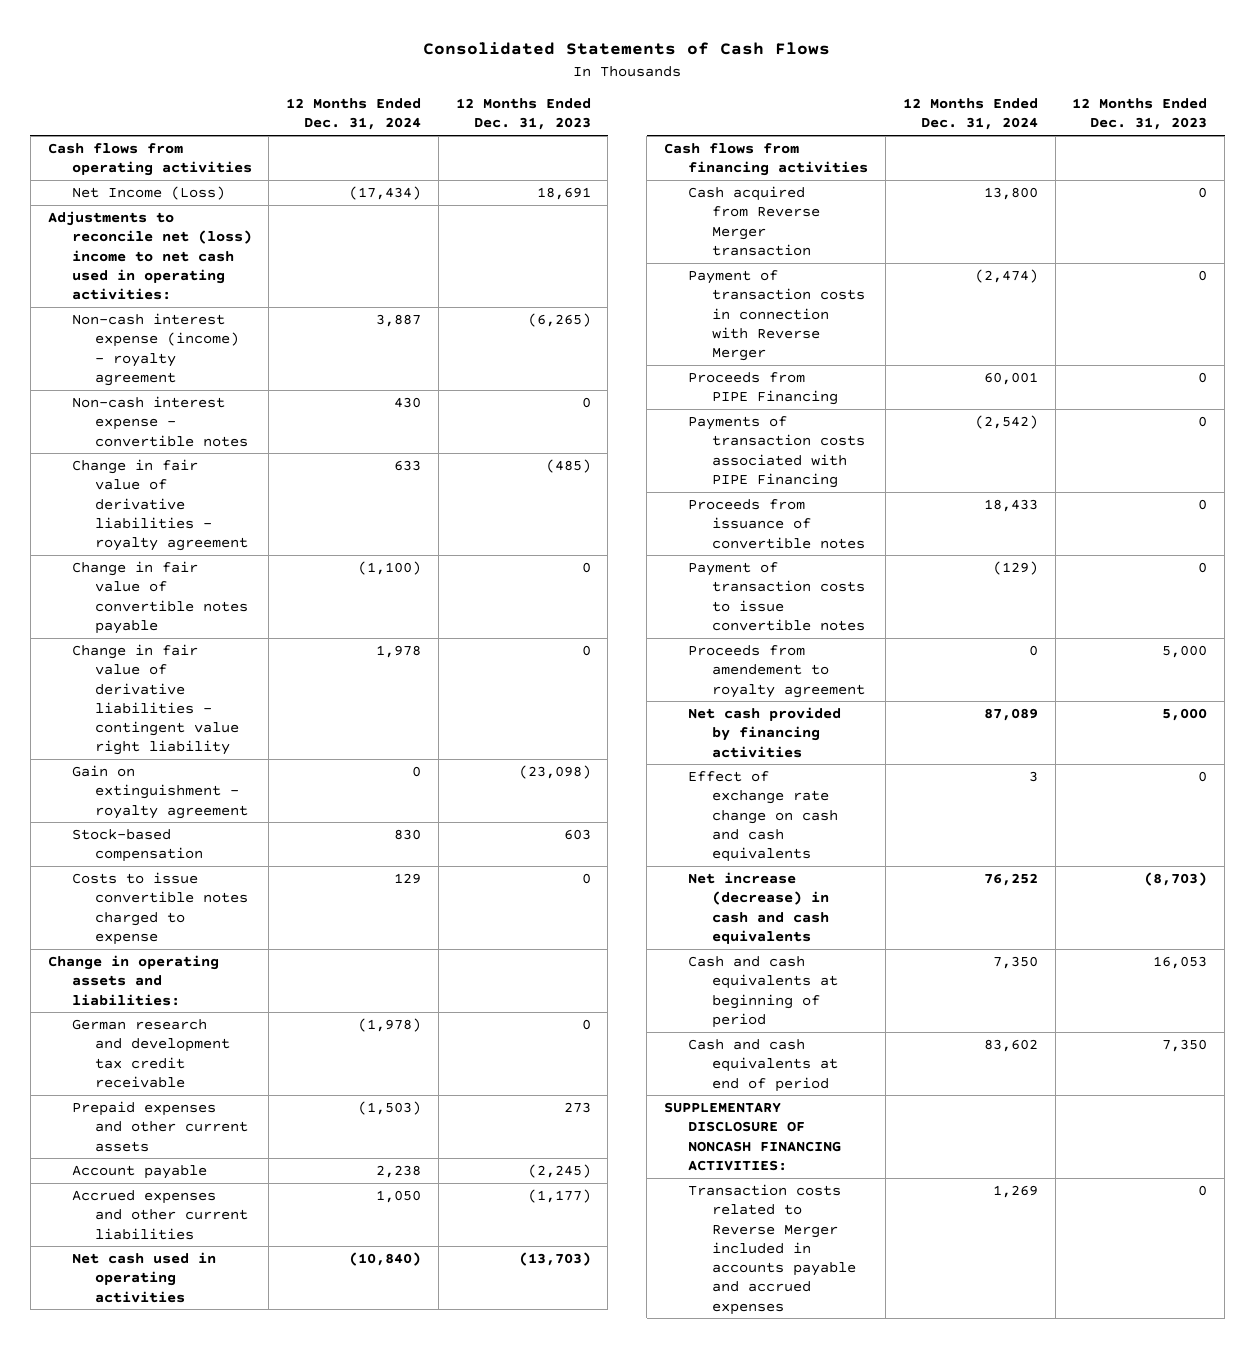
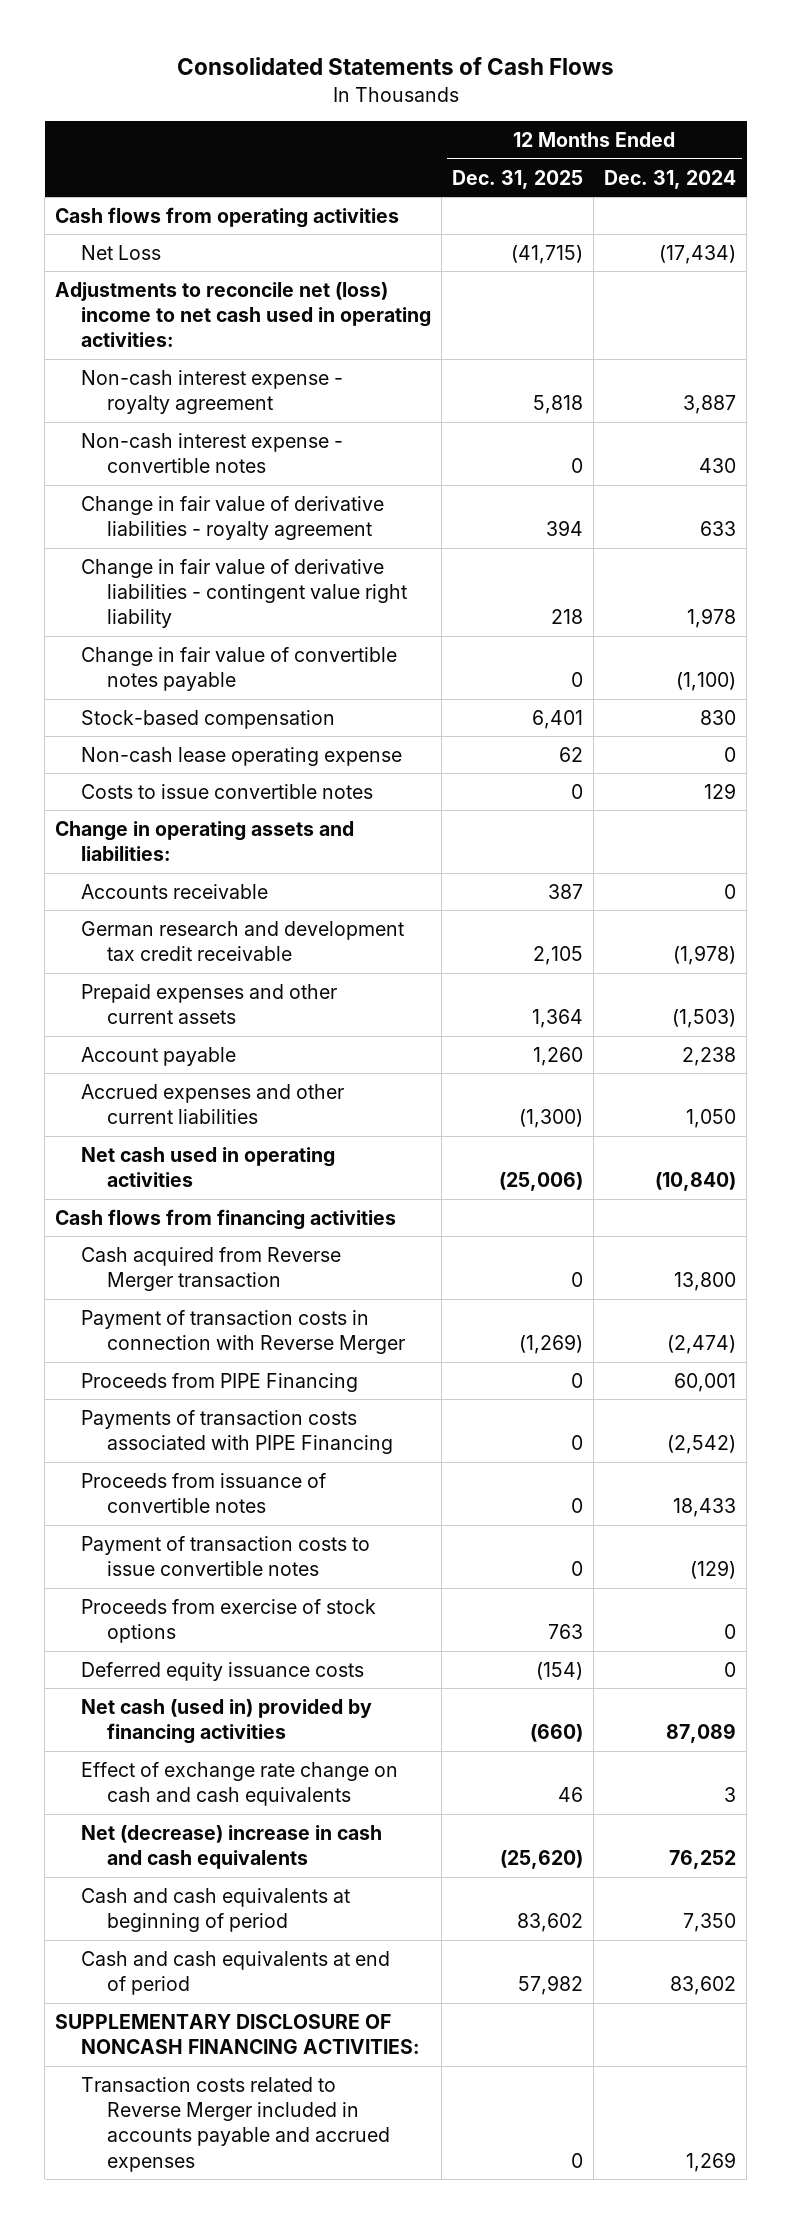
[455,98,591,131] 12 Months Ended Dec. 31, 2023 -> none
none -> [452,169,584,189] Dec. 31, 2025
[71,186,225,201] Net Income (Loss) -> [81,244,162,260] Net Loss
[71,313,240,386] Non-cash interest expense (income) - royalty agreement -> [81,369,344,415] Non-cash interest expense - royalty agreement
[71,765,249,819] Gain on extinguishment - royalty agreement -> none
[71,561,249,634] Change in fair value of convertible notes payable -> [81,646,398,692] Change in fair value of convertible notes payable
none -> [81,746,403,766] Non-cash lease operating expense
[71,872,249,945] Costs to issue convertible notes charged to expense -> [81,783,374,799] Costs to issue convertible notes
none -> [81,883,269,899] Accounts receivable
[688,645,866,698] Proceeds from amendement to royalty agreement -> none
none -> [81,1598,377,1644] Proceeds from exercise of stock options
none -> [81,1661,365,1681] Deferred equity issuance costs
[688,707,842,758] Net cash provided by financing activities -> [81,1698,373,1745] Net cash (used in) provided by financing activities
[688,872,830,944] Net increase (decrease) in cash and cash equivalents -> [81,1824,383,1870] Net (decrease) increase in cash and cash equivalents

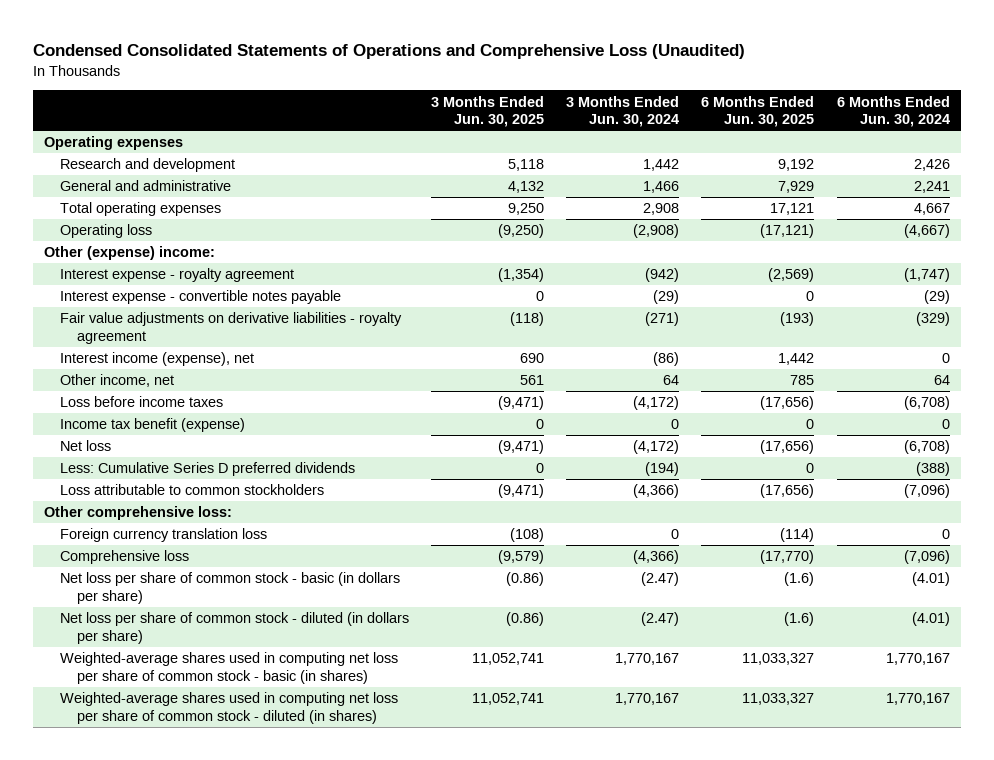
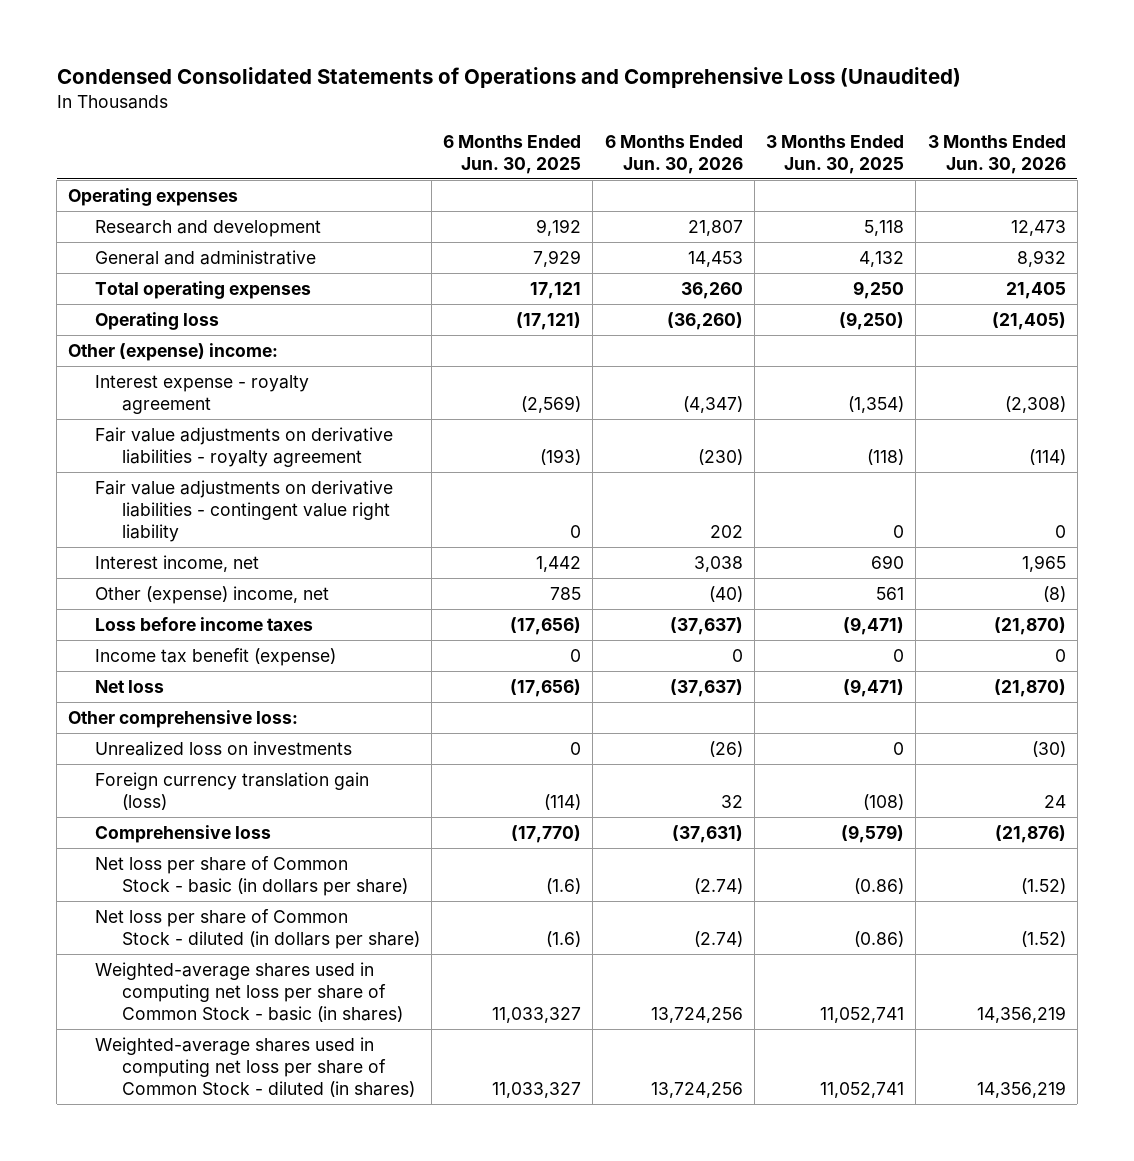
[566,95,680,128] 3 Months Ended Jun. 30, 2024 -> none
[836,95,950,128] 6 Months Ended Jun. 30, 2024 -> none
none -> [604,134,743,174] 6 Months Ended Jun. 30, 2026
none -> [927,134,1066,174] 3 Months Ended Jun. 30, 2026
[60,290,342,305] Interest expense - convertible notes payable -> none
none -> [95,479,394,543] Fair value adjustments on derivative liabilities - contingent value right liability
[60,352,255,367] Interest income (expense), net -> [95,554,260,572] Interest income, net
[60,374,175,388] Other income, net -> [95,585,330,604] Other (expense) income, net
[60,462,356,477] Less: Cumulative Series D preferred dividends -> none
[60,484,325,496] Loss attributable to common stockholders -> none
none -> [95,740,353,756] Unrealized loss on investments
[60,528,268,543] Foreign currency translation loss -> [95,771,370,810] Foreign currency translation gain (loss)
[60,572,401,604] Net loss per share of common stock - basic (in dollars per share) -> [95,855,408,896] Net loss per share of Common Stock - basic (in dollars per share)
[60,612,410,644] Net loss per share of common stock - diluted (in dollars per share) -> [95,908,420,949] Net loss per share of Common Stock - diluted (in dollars per share)
[60,652,399,684] Weighted-average shares used in computing net loss per share of common stock - basic (in shares) -> [95,961,403,1023] Weighted-average shares used in computing net loss per share of Common Stock - basic (in shares)
[60,692,399,724] Weighted-average shares used in computing net loss per share of common stock - diluted (in shares) -> [95,1036,415,1098] Weighted-average shares used in computing net loss per share of Common Stock - diluted (in shares)

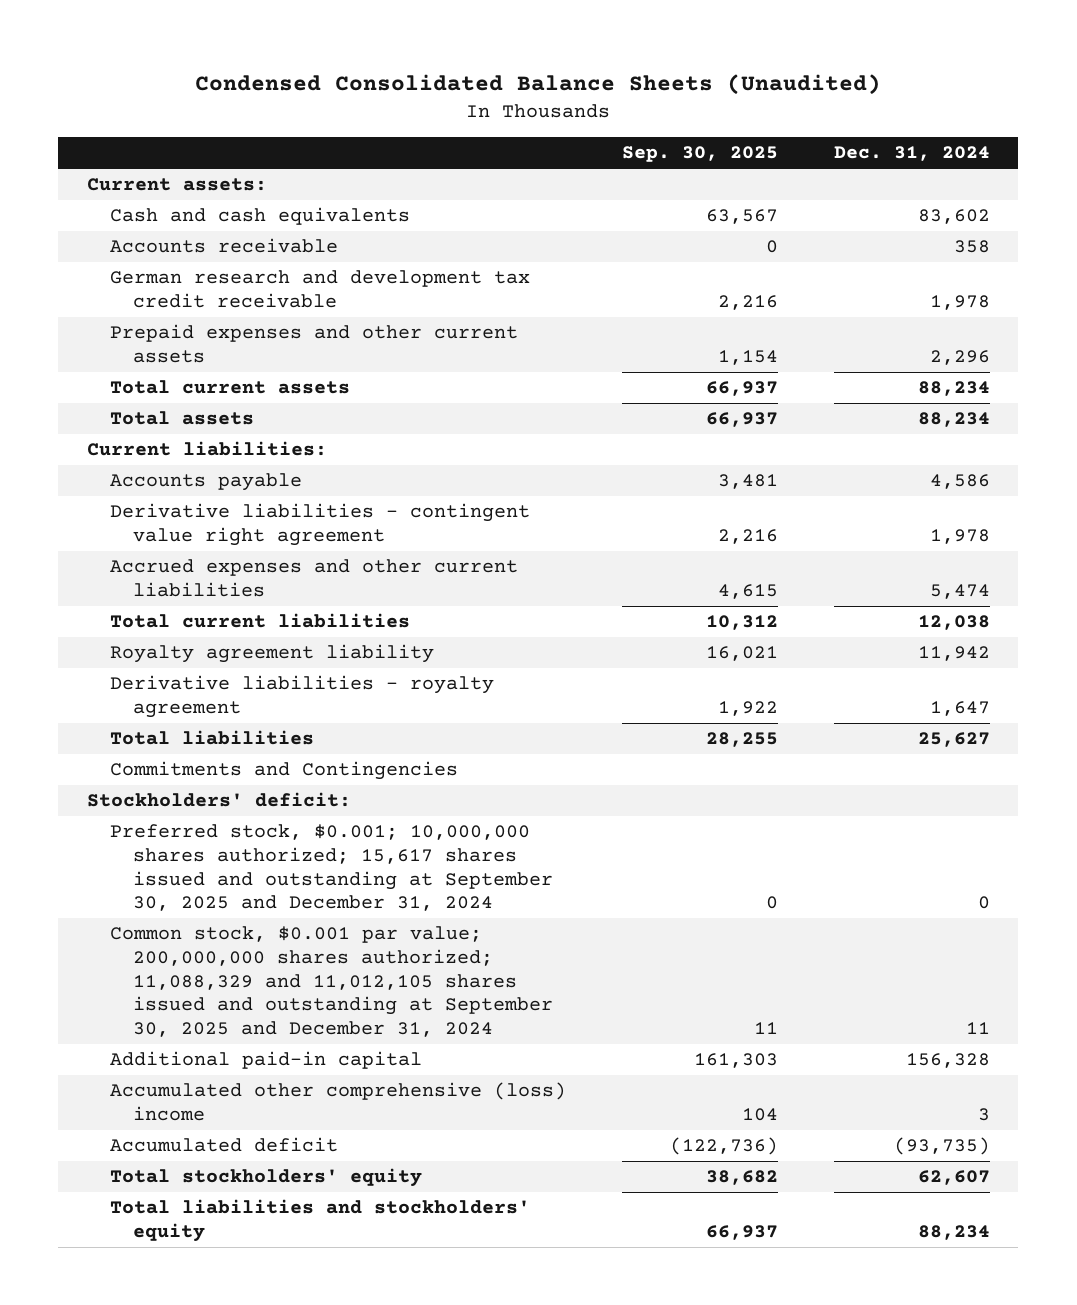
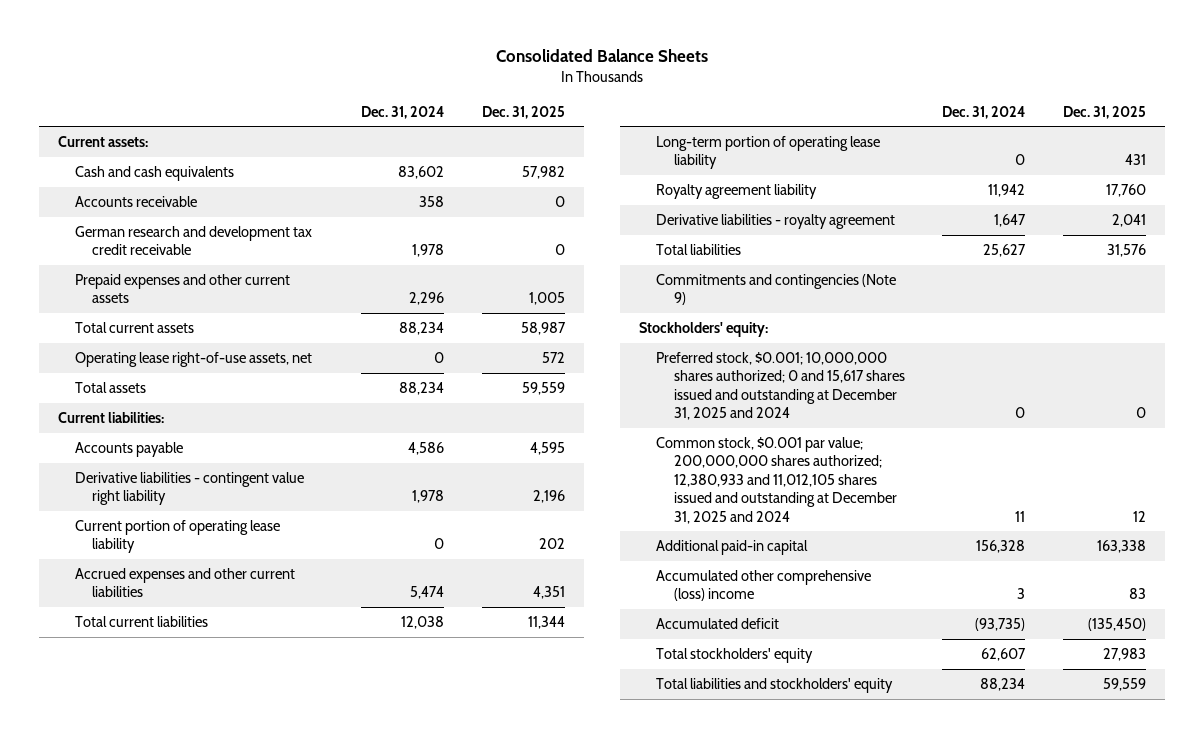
[195,73,882,95] Condensed Consolidated Balance Sheets (Unaudited) -> [495,49,708,63] Consolidated Balance Sheets
[621,146,778,163] Sep. 30, 2025 -> none
none -> [481,105,565,119] Dec. 31, 2025
none -> [75,351,313,367] Operating lease right-of-use assets, net
[109,503,530,547] Derivative liabilities - contingent value right agreement -> [75,471,305,506] Derivative liabilities - contingent value right liability
none -> [75,519,281,554] Current portion of operating lease liability
none -> [656,135,881,170] Long-term portion of operating lease liability
[109,761,458,781] Commitments and Contingencies -> [656,273,897,306] Commitments and contingencies (Note 9)
[86,792,351,808] Stockholders' deficit: -> [639,321,769,337] Stockholders' equity:
[109,824,553,912] Preferred stock, $0.001; 10,000,000 shares authorized; 15,617 shares issued and outstanding at September 30, 2025 and December 31, 2024 -> [656,351,905,421] Preferred stock, $0.001; 10,000,000 shares authorized; 0 and 15,617 shares issued and outstanding at December 31, 2025 and 2024
[109,926,553,1037] Common stock, $0.001 par value; 200,000,000 shares authorized; 11,088,329 and 11,012,105 shares issued and outstanding at September 30, 2025 and December 31, 2024 -> [656,436,897,524] Common stock, $0.001 par value; 200,000,000 shares authorized; 12,380,933 and 11,012,105 shares issued and outstanding at December 31, 2025 and 2024

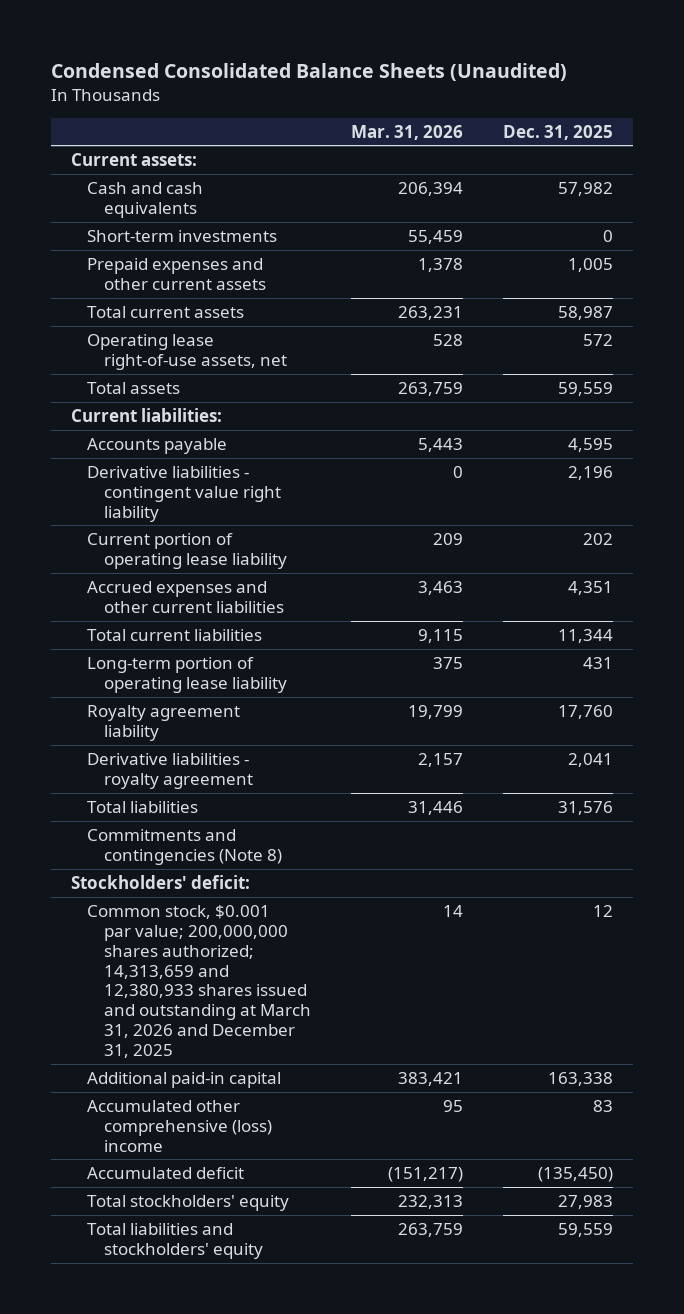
[495,49,708,63] Consolidated Balance Sheets -> [51,62,568,81] Condensed Consolidated Balance Sheets (Unaudited)
[360,105,444,119] Dec. 31, 2024 -> none
none -> [350,124,463,140] Mar. 31, 2026
[75,195,198,207] Accounts receivable -> none
[75,225,313,256] German research and development tax credit receivable -> none
none -> [87,230,278,243] Short-term investments
[656,351,905,421] Preferred stock, $0.001; 10,000,000 shares authorized; 0 and 15,617 shares issued and outstanding at December 31, 2025 and 2024 -> none
[656,273,897,306] Commitments and contingencies (Note 9) -> [87,829,282,865] Commitments and contingencies (Note 8)
[639,321,769,337] Stockholders' equity: -> [71,875,251,890] Stockholders' deficit:
[656,436,897,524] Common stock, $0.001 par value; 200,000,000 shares authorized; 12,380,933 and 11,012,105 shares issued and outstanding at December 31, 2025 and 2024 -> [87,905,311,1058] Common stock, $0.001 par value; 200,000,000 shares authorized; 14,313,659 and 12,380,933 shares issued and outstanding at March 31, 2026 and December 31, 2025

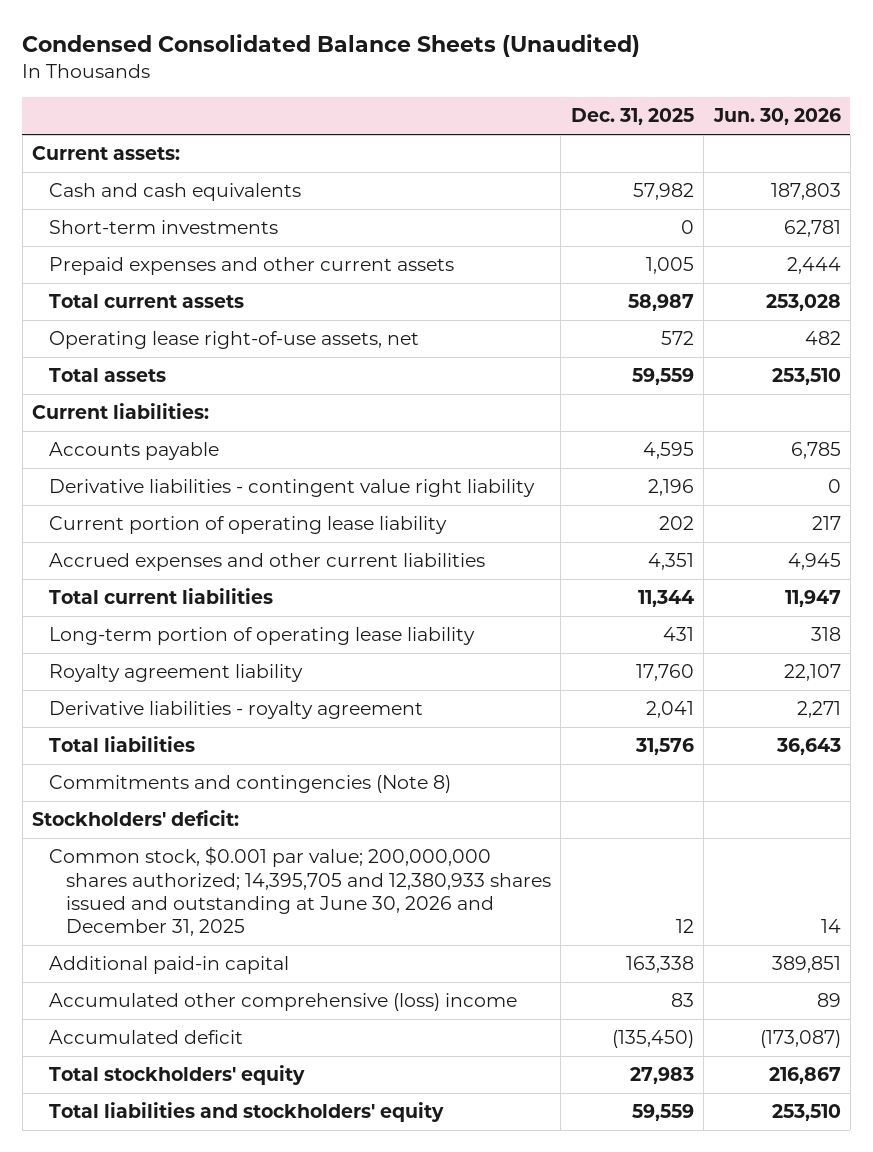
[350,124,463,140] Mar. 31, 2026 -> none
none -> [712,108,841,126] Jun. 30, 2026
[87,905,311,1058] Common stock, $0.001 par value; 200,000,000 shares authorized; 14,313,659 and 12,380,933 shares issued and outstanding at March 31, 2026 and December 31, 2025 -> [49,846,552,937] Common stock, $0.001 par value; 200,000,000 shares authorized; 14,395,705 and 12,380,933 shares issued and outstanding at June 30, 2026 and December 31, 2025

